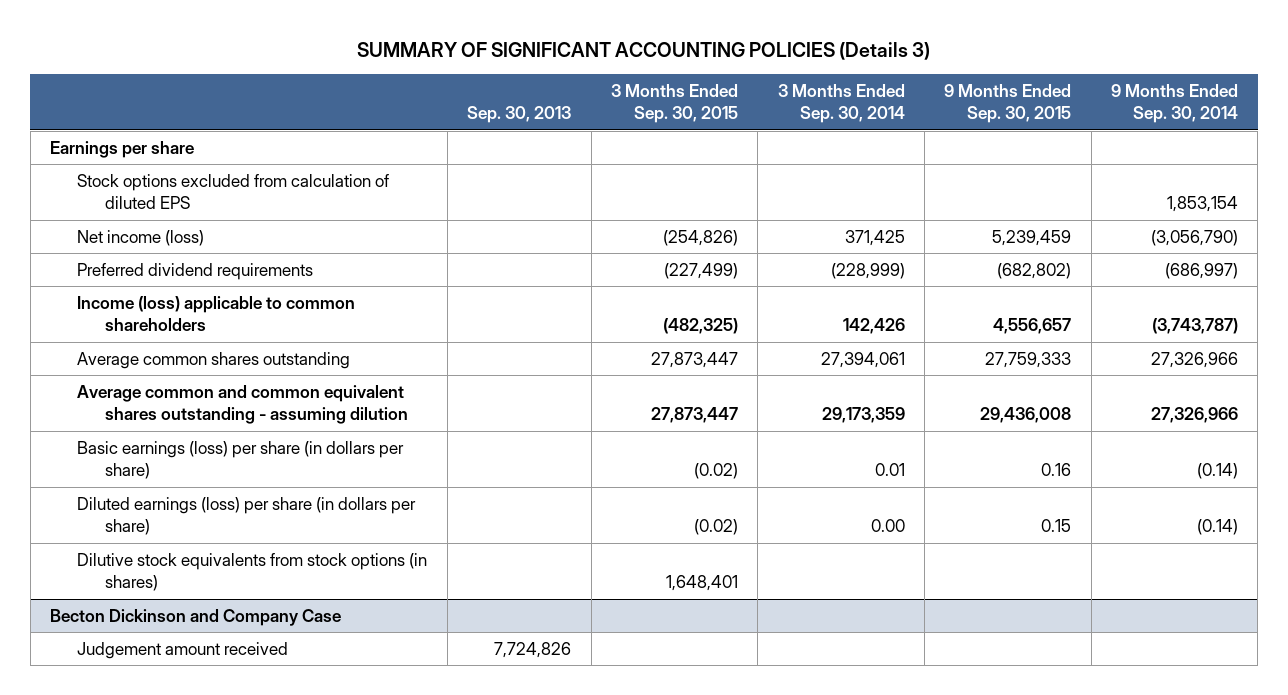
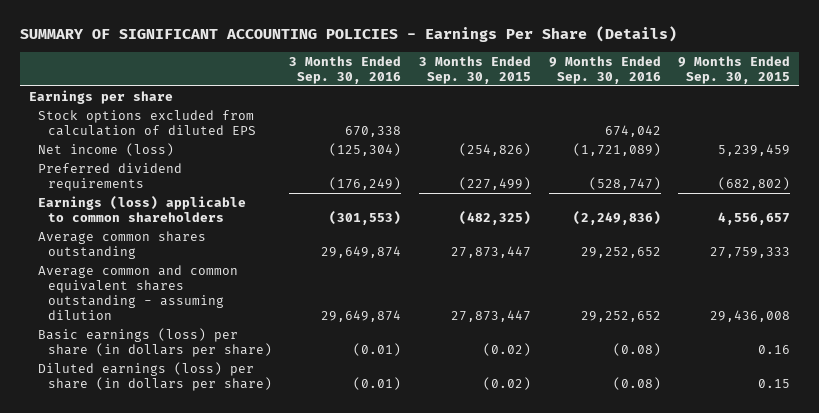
[357,41,931,60] SUMMARY OF SIGNIFICANT ACCOUNTING POLICIES (Details 3) -> [19,26,677,43] SUMMARY OF SIGNIFICANT ACCOUNTING POLICIES - Earnings Per Share (Details)
[467,106,572,124] Sep. 30, 2013 -> none
[777,83,905,124] 3 Months Ended Sep. 30, 2014 -> none
[1111,83,1239,124] 9 Months Ended Sep. 30, 2014 -> none
none -> [289,55,402,84] 3 Months Ended Sep. 30, 2016
none -> [548,55,661,84] 9 Months Ended Sep. 30, 2016
[77,295,356,332] Income (loss) applicable to common shareholders -> [38,195,247,222] Earnings (loss) applicable to common shareholders
[77,552,428,592] Dilutive stock equivalents from stock options (in shares) -> none
[50,608,342,626] Becton Dickinson and Company Case -> none
[77,641,289,659] Judgement amount received -> none

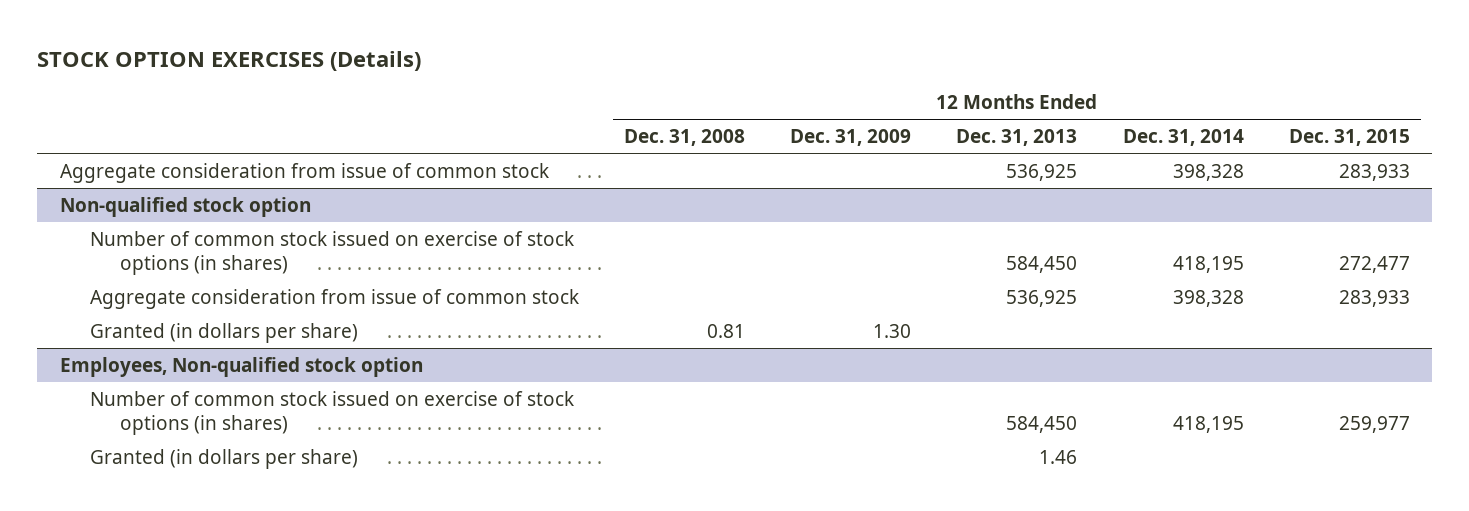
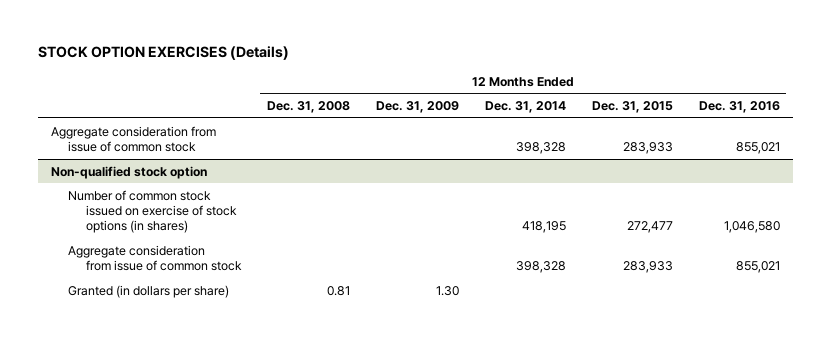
[956,129,1078,147] Dec. 31, 2013 -> none
none -> [698,101,780,114] Dec. 31, 2016
[59,356,423,377] Employees, Non-qualified stock option -> none
[89,390,574,435] Number of common stock issued on exercise of stock options (in shares) -> none
[89,448,358,469] Granted (in dollars per share) -> none

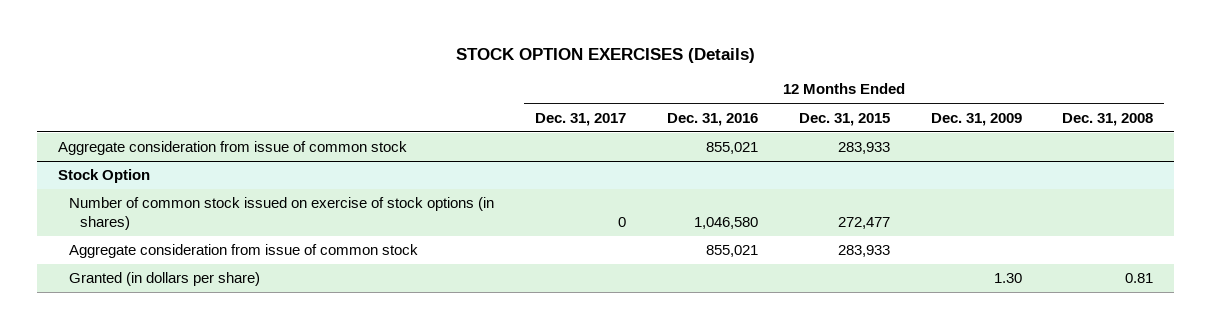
[484,101,566,114] Dec. 31, 2014 -> none
none -> [534,112,626,126] Dec. 31, 2017
[50,165,207,179] Non-qualified stock option -> [57,169,150,184] Stock Option

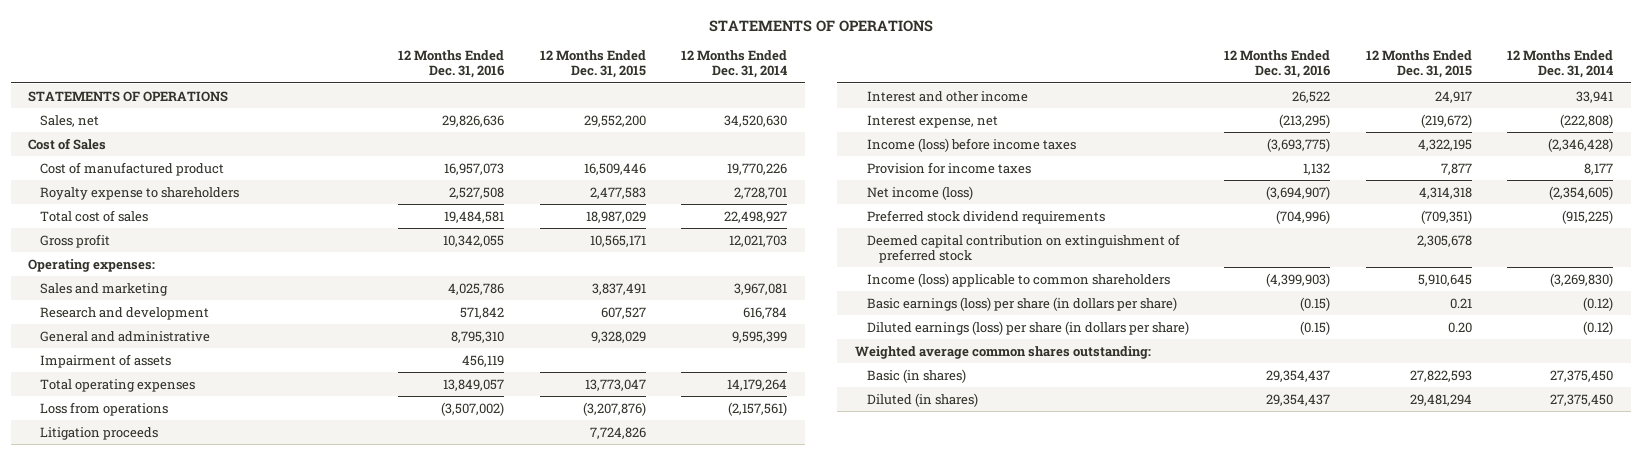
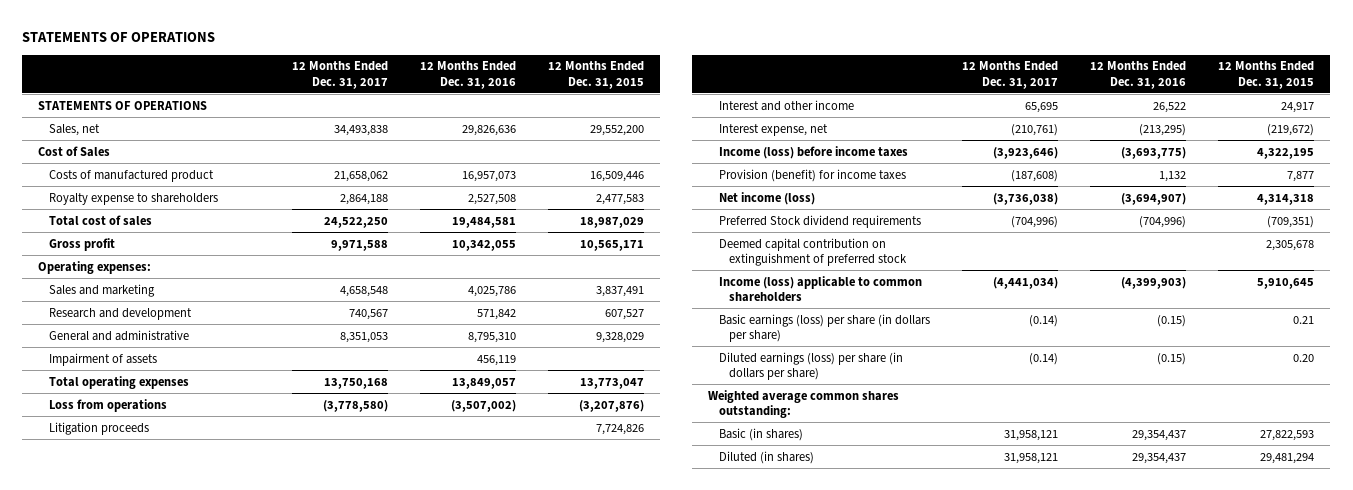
[681,50,788,79] 12 Months Ended Dec. 31, 2014 -> none
none -> [292,61,389,89] 12 Months Ended Dec. 31, 2017
[40,161,225,176] Cost of manufactured product -> [48,169,214,182] Costs of manufactured product
[866,161,1031,174] Provision for income taxes -> [718,168,906,182] Provision (benefit) for income taxes
[866,209,1105,224] Preferred stock dividend requirements -> [718,214,921,228] Preferred Stock dividend requirements

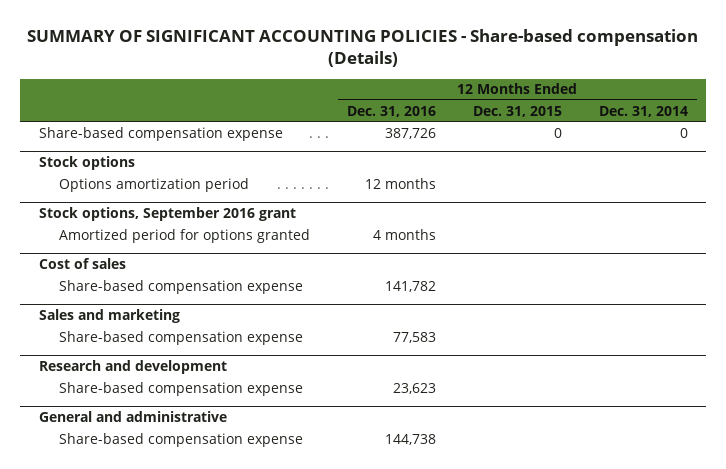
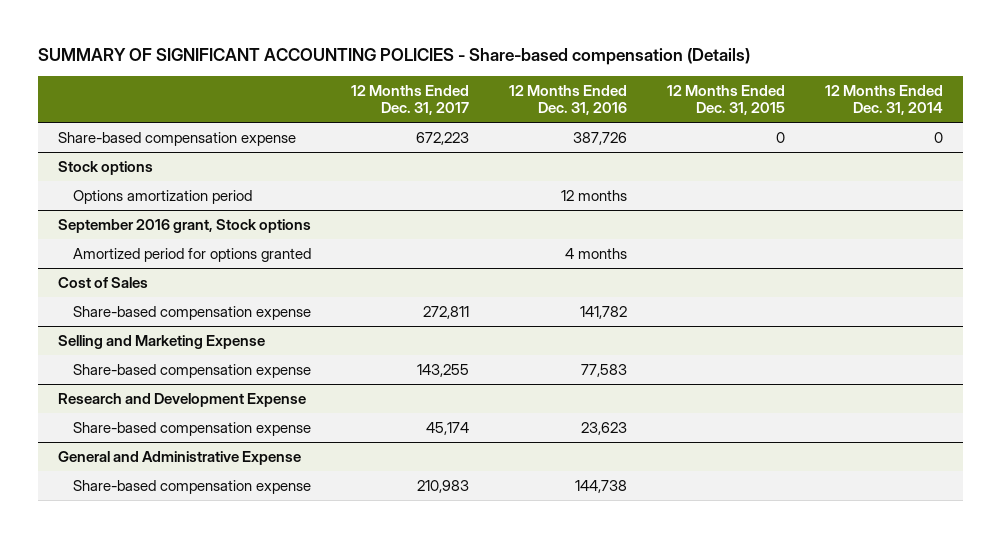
none -> [351,85,470,116] 12 Months Ended Dec. 31, 2017
[38,207,296,222] Stock options, September 2016 grant -> [58,219,312,234] September 2016 grant, Stock options
[38,258,126,270] Cost of sales -> [58,277,149,289] Cost of Sales
[38,309,180,324] Sales and marketing -> [58,335,266,350] Selling and Marketing Expense
[38,360,227,375] Research and development -> [58,393,307,408] Research and Development Expense
[38,411,227,423] General and administrative -> [58,451,302,466] General and Administrative Expense

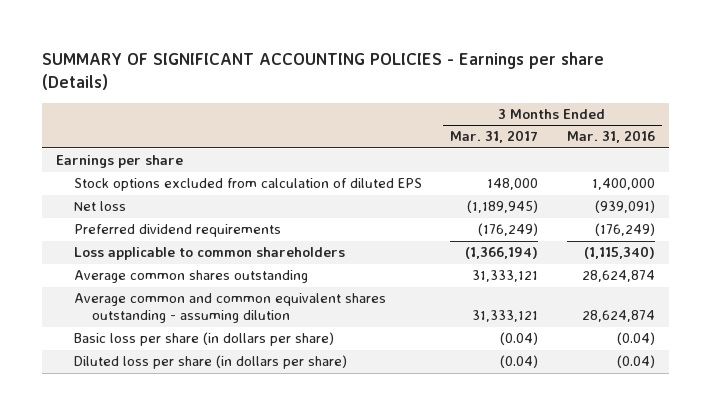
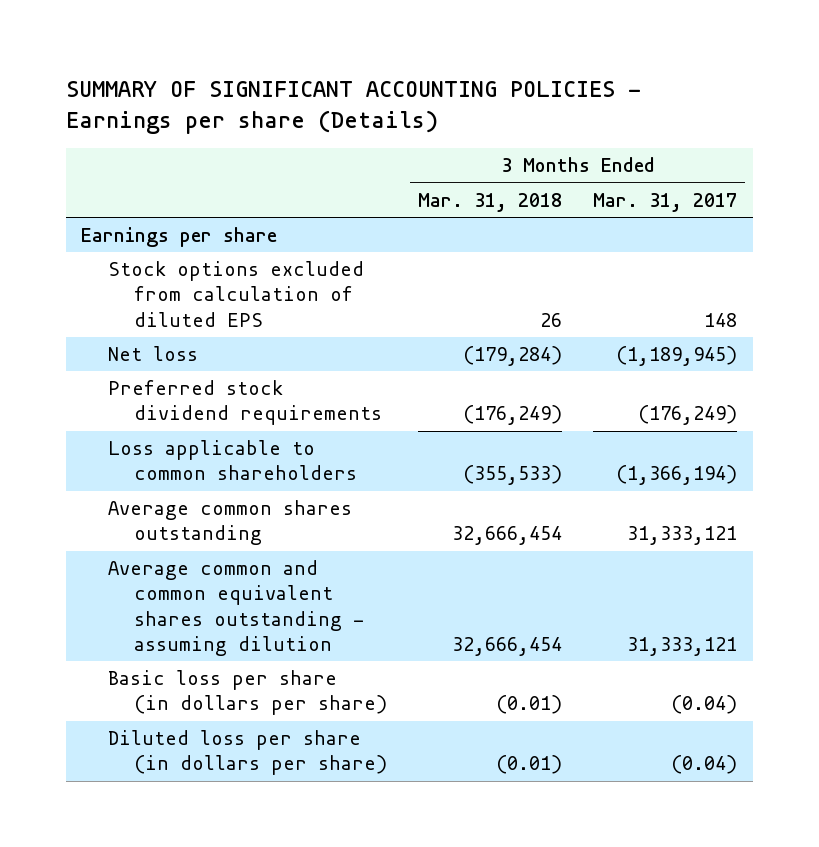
[566,130,655,144] Mar. 31, 2016 -> none
none -> [418,192,563,212] Mar. 31, 2018
[487,178,539,191] 148,000 -> [704,312,738,327] 148
[73,224,281,238] Preferred dividend requirements -> [107,380,382,426] Preferred stock dividend requirements

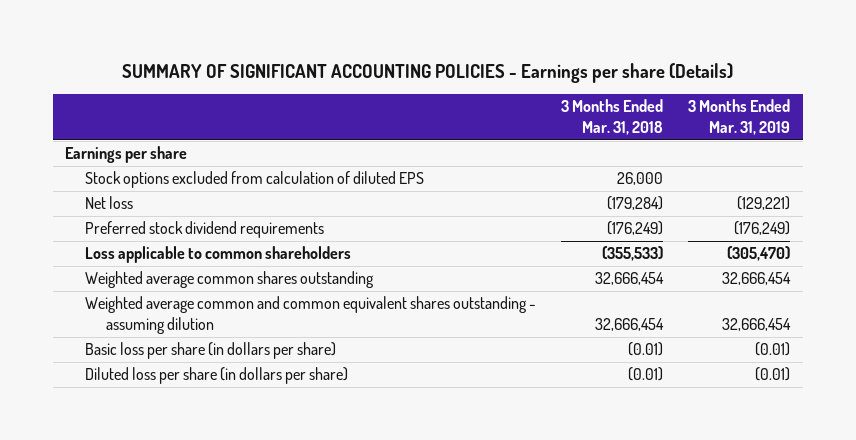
[593,192,738,212] Mar. 31, 2017 -> none
none -> [688,99,791,136] 3 Months Ended Mar. 31, 2019
[540,312,563,327] 26 -> [617,172,664,186] 26,000
[107,500,352,546] Average common shares outstanding -> [85,271,375,289] Weighted average common shares outstanding
[107,560,364,656] Average common and common equivalent shares outstanding - assuming dilution -> [85,296,537,335] Weighted average common and common equivalent shares outstanding - assuming dilution

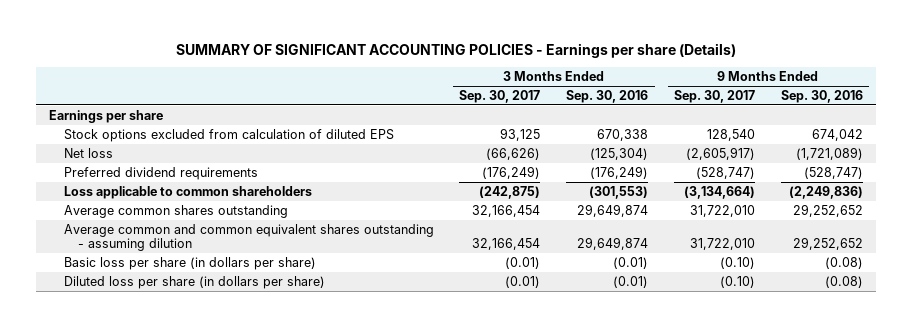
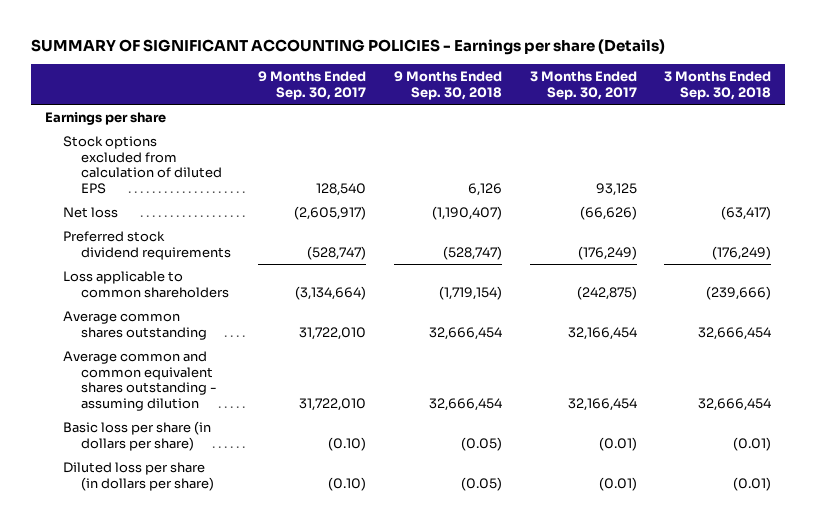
[566,89,649,103] Sep. 30, 2016 -> none
[780,89,863,103] Sep. 30, 2016 -> none
none -> [393,71,502,100] 9 Months Ended Sep. 30, 2018
none -> [664,71,772,100] 3 Months Ended Sep. 30, 2018
[63,166,258,180] Preferred dividend requirements -> [62,230,231,260] Preferred stock dividend requirements

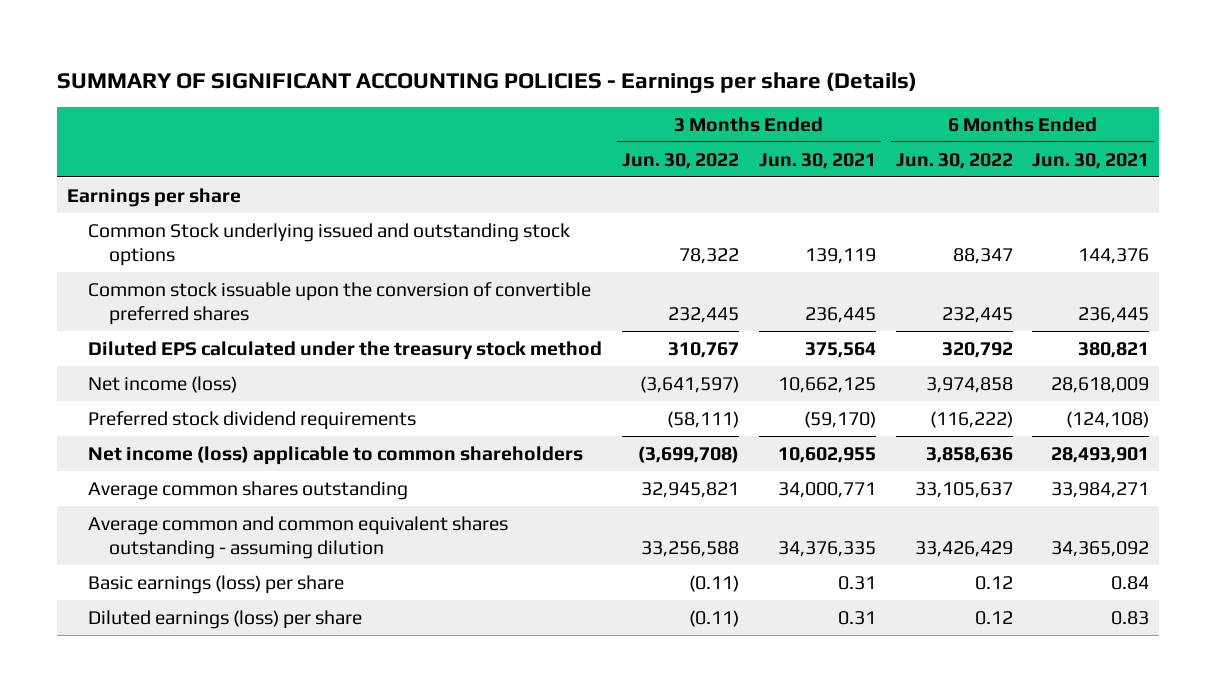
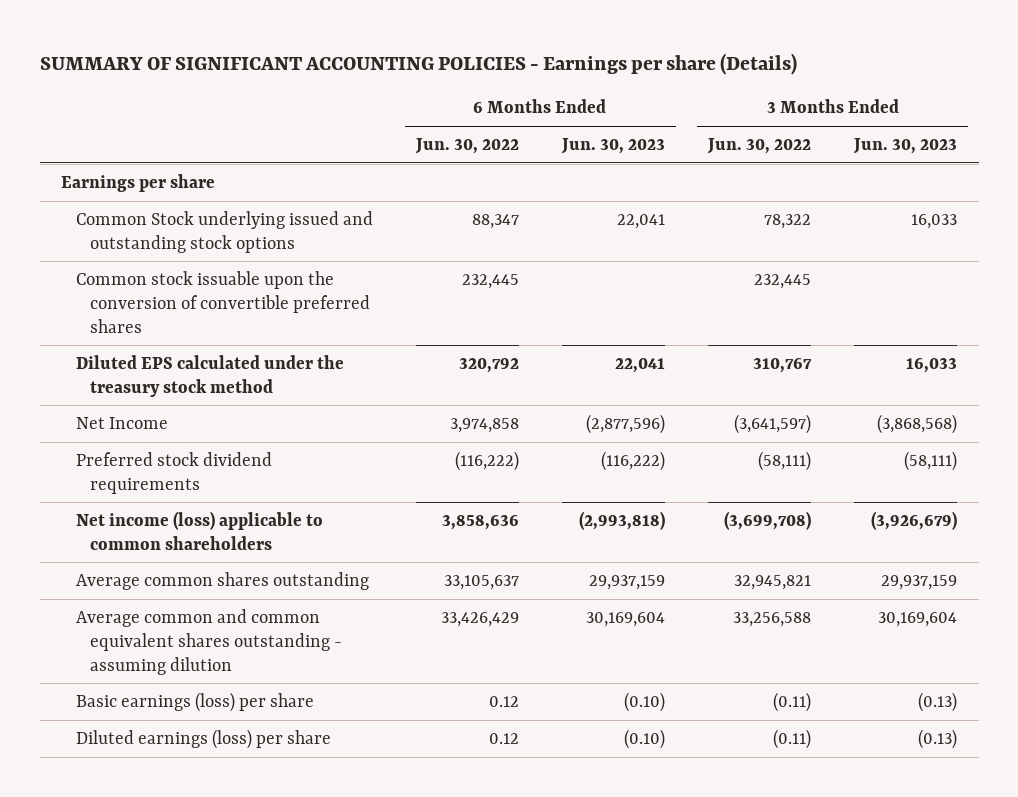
[758,152,876,169] Jun. 30, 2021 -> none
[1032,152,1150,169] Jun. 30, 2021 -> none
none -> [560,137,665,154] Jun. 30, 2023
none -> [853,137,958,154] Jun. 30, 2023
[88,375,238,393] Net income (loss) -> [75,416,168,429] Net Income

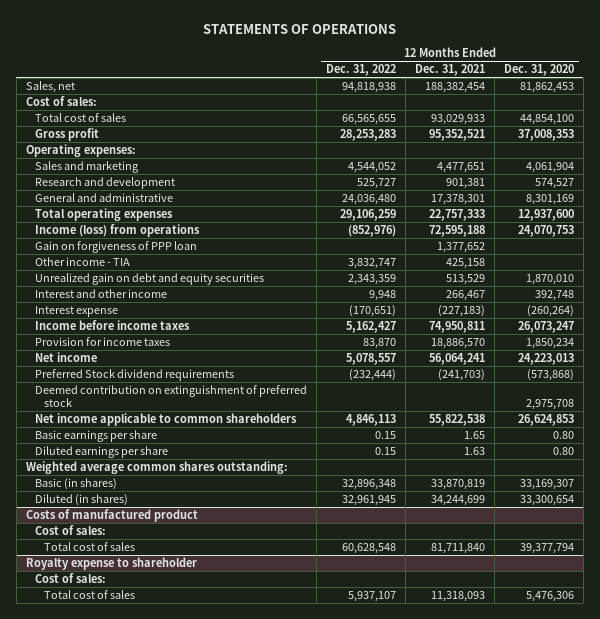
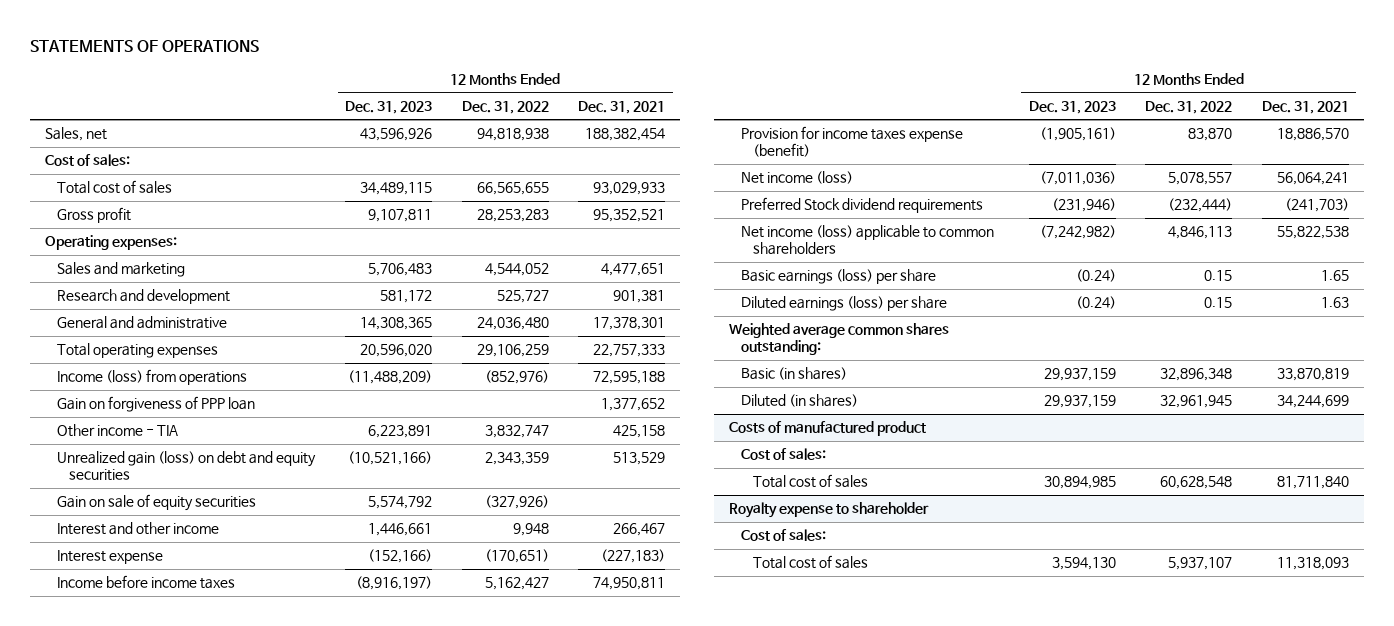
[503,64,574,77] Dec. 31, 2020 -> none
none -> [344,100,432,114] Dec. 31, 2023
[35,273,265,286] Unrealized gain on debt and equity securities -> [57,451,317,482] Unrealized gain (loss) on debt and equity securities
none -> [57,494,257,512] Gain on sale of equity securities
[35,337,171,347] Provision for income taxes -> [740,126,963,158] Provision for income taxes expense (benefit)
[35,352,98,363] Net income -> [740,171,853,185] Net income (loss)
[35,385,308,408] Deemed contribution on extinguishment of preferred stock -> none
[35,413,298,427] Net income applicable to common shareholders -> [740,225,994,256] Net income (loss) applicable to common shareholders
[35,430,158,443] Basic earnings per share -> [740,269,936,285] Basic earnings (loss) per share
[35,446,169,459] Diluted earnings per share -> [740,296,947,312] Diluted earnings (loss) per share

